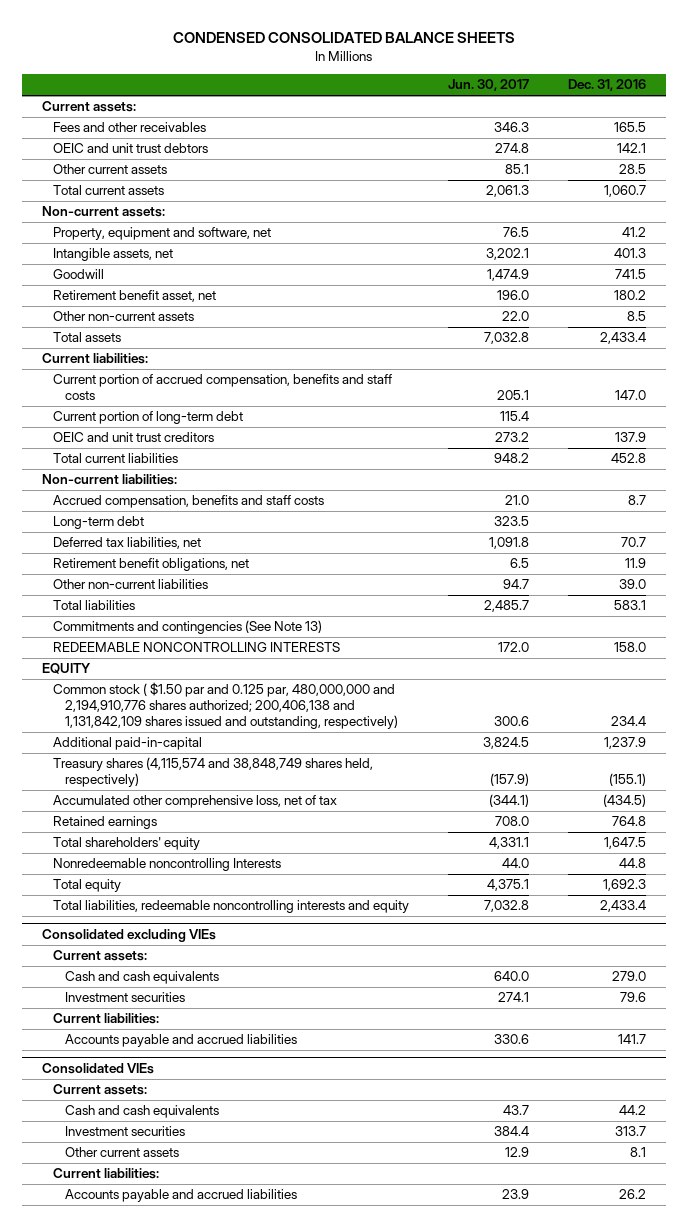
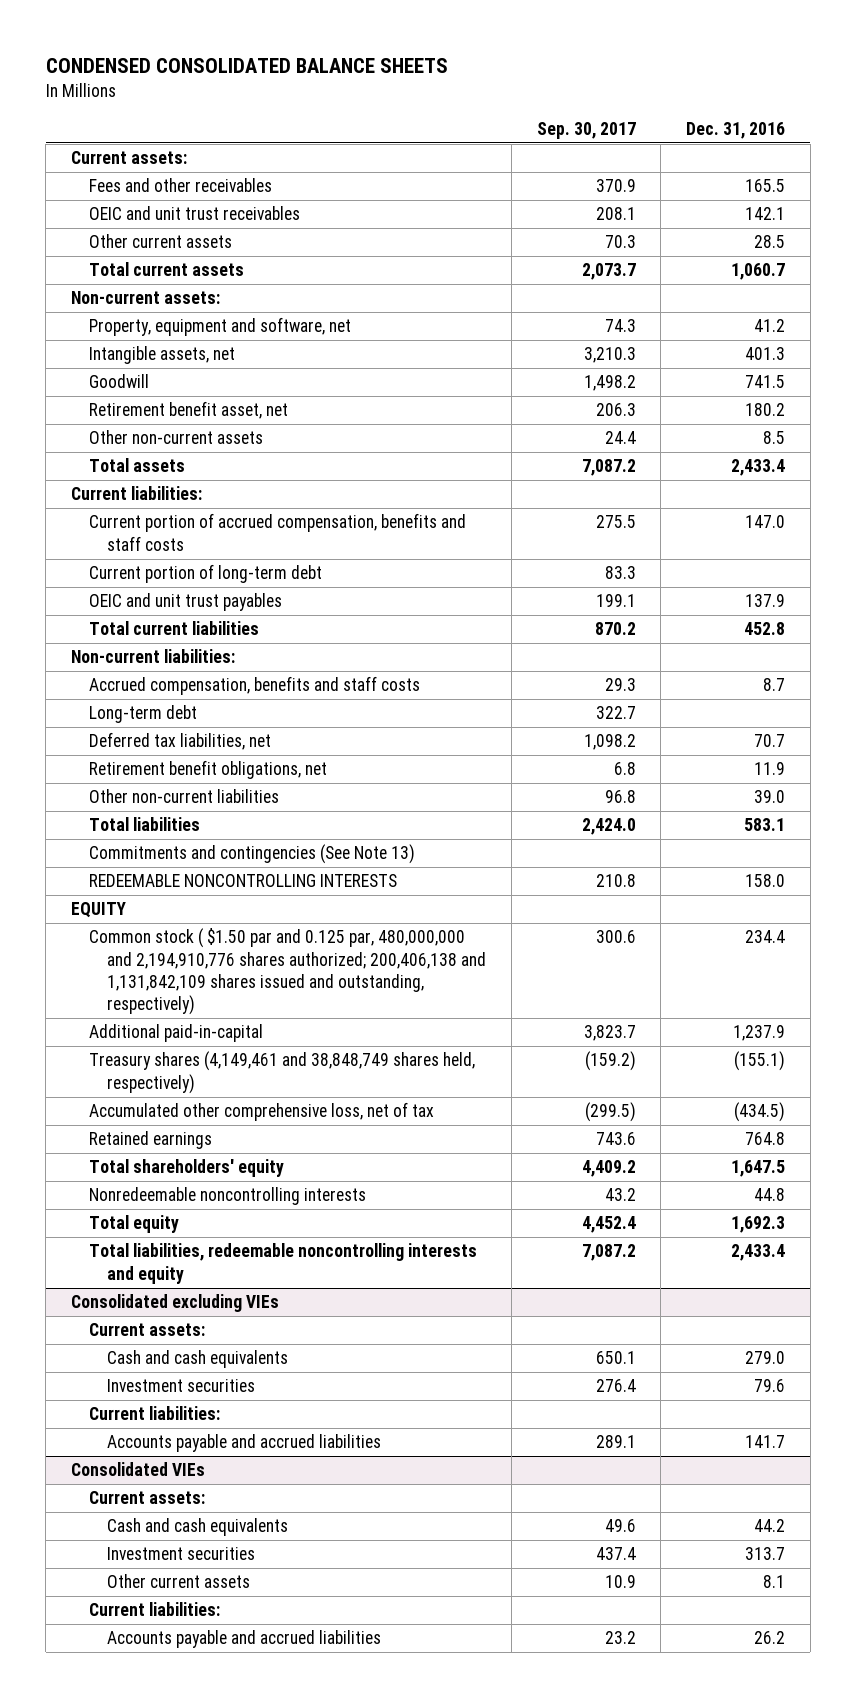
[448,79,530,92] Jun. 30, 2017 -> none
none -> [536,122,636,140] Sep. 30, 2017
[53,143,209,154] OEIC and unit trust debtors -> [89,206,301,221] OEIC and unit trust receivables
[53,432,215,443] OEIC and unit trust creditors -> [89,593,283,612] OEIC and unit trust payables
[53,757,374,788] Treasury shares (4,115,574 and 38,848,749 shares held, respectively) -> [89,1051,476,1094] Treasury shares (4,149,461 and 38,848,749 shares held, respectively)
[53,858,282,872] Nonredeemable noncontrolling Interests -> [89,1187,367,1206] Nonredeemable noncontrolling interests

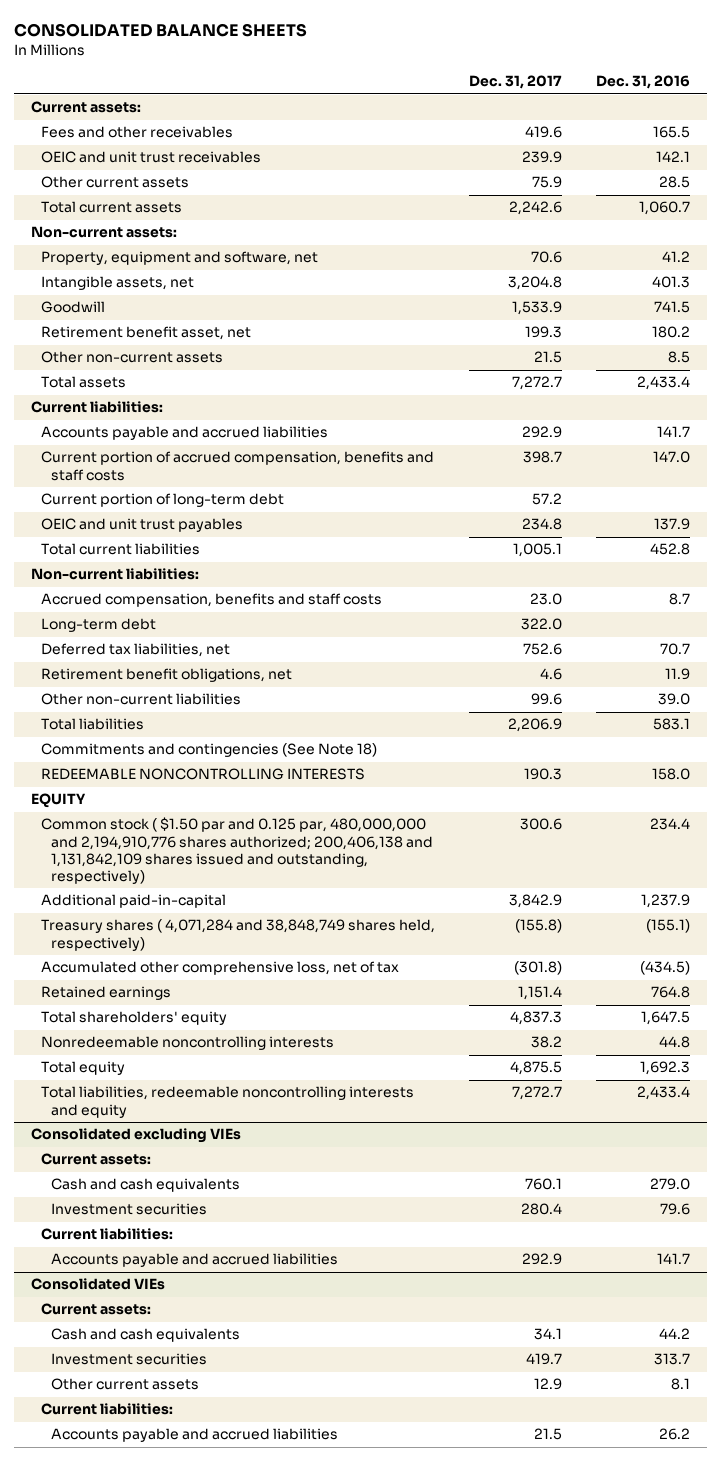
[45,58,448,74] CONDENSED CONSOLIDATED BALANCE SHEETS -> [14,23,308,38] CONSOLIDATED BALANCE SHEETS
[536,122,636,140] Sep. 30, 2017 -> none
none -> [469,75,563,90] Dec. 31, 2017
none -> [41,426,329,441] Accounts payable and accrued liabilities
[89,844,416,865] Commitments and contingencies (See Note 13) -> [41,743,378,758] Commitments and contingencies (See Note 18)
[89,1051,476,1094] Treasury shares (4,149,461 and 38,848,749 shares held, respectively) -> [41,919,436,951] Treasury shares ( 4,071,284 and 38,848,749 shares held, respectively)

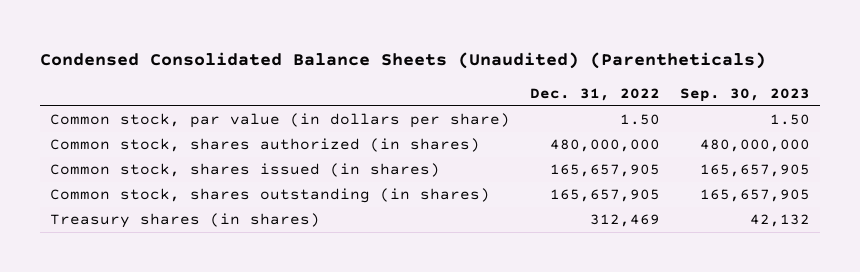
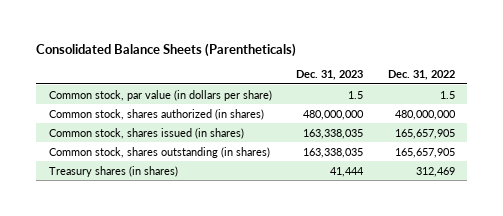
[39,51,766,69] Condensed Consolidated Balance Sheets (Unaudited) (Parentheticals) -> [36,42,297,57] Consolidated Balance Sheets (Parentheticals)
[680,87,811,102] Sep. 30, 2023 -> none
none -> [296,70,364,81] Dec. 31, 2023
[619,114,660,126] 1.50 -> [439,90,455,99] 1.5

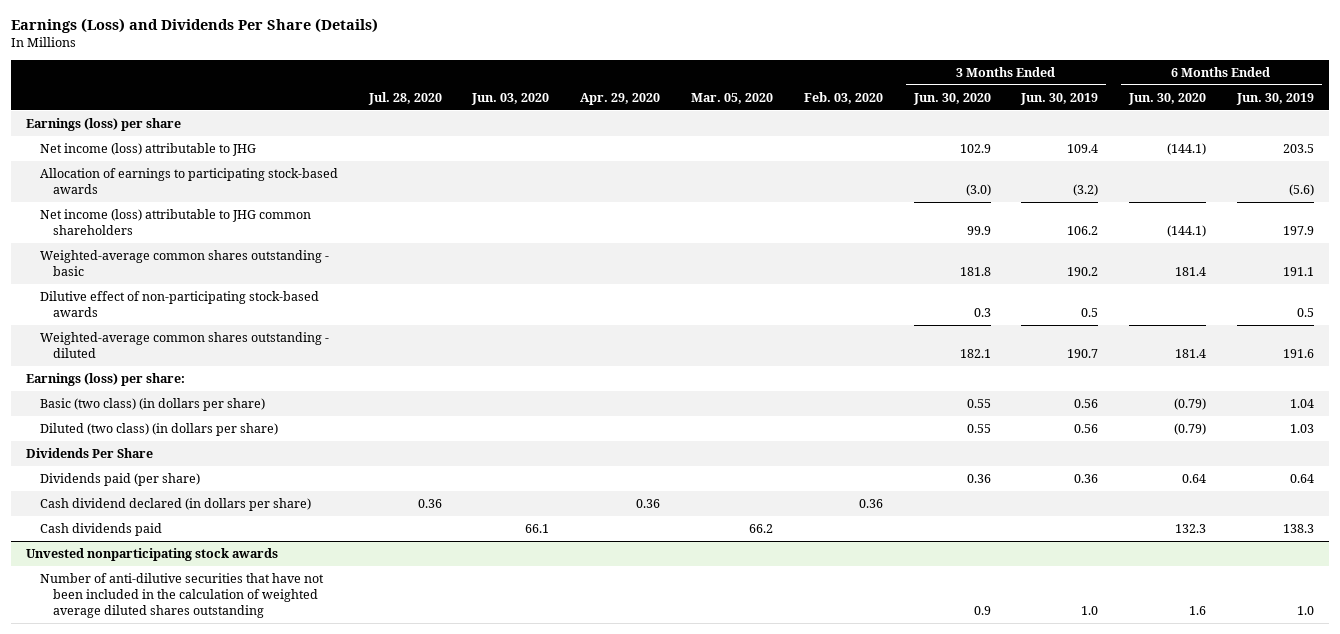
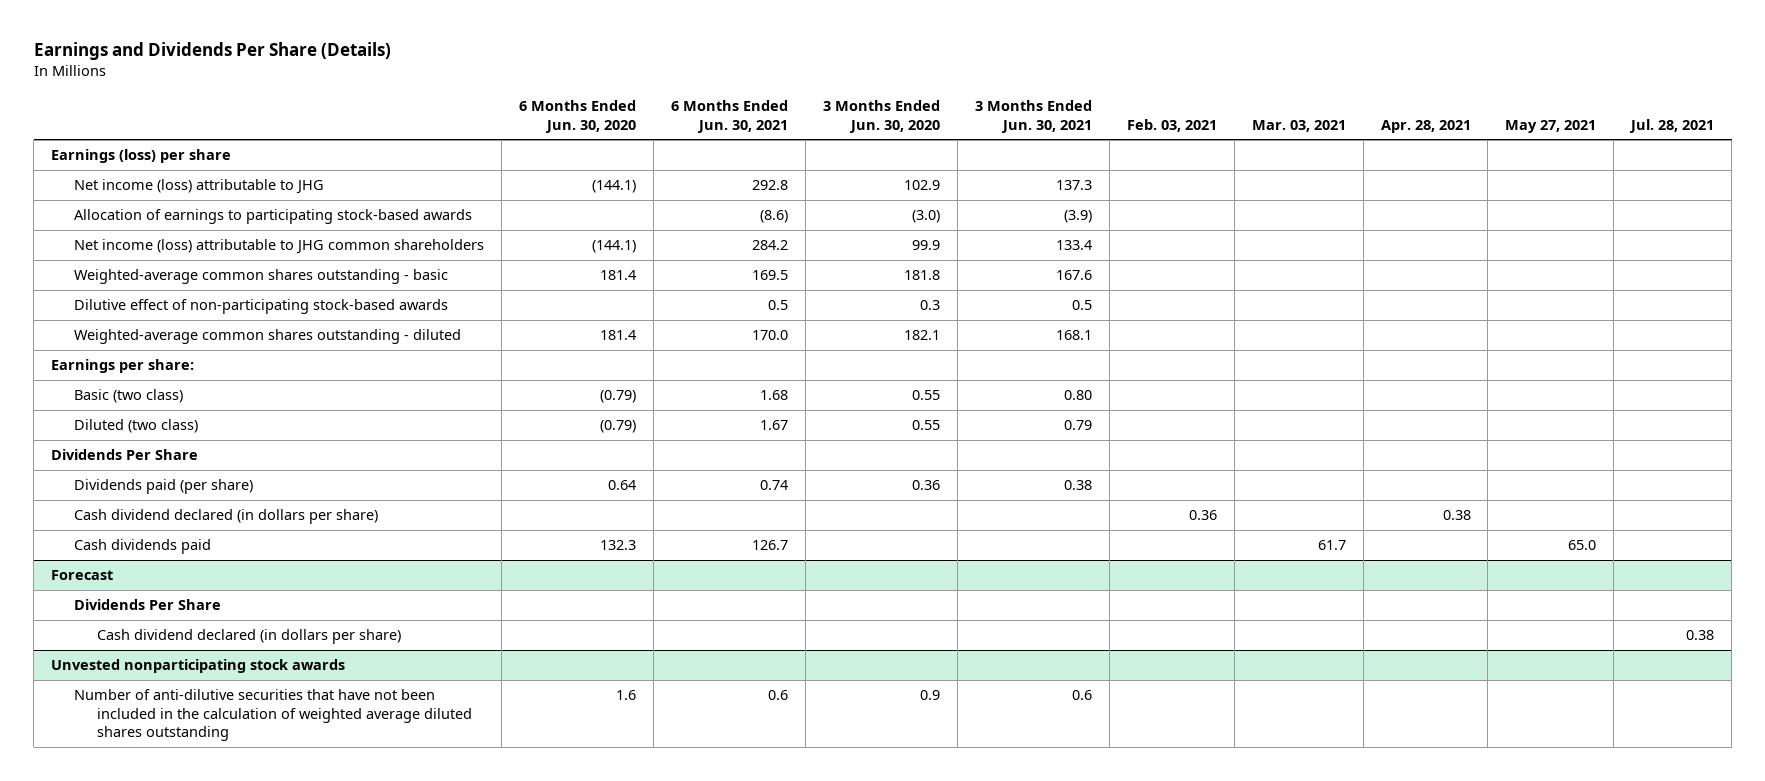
[10,18,378,34] Earnings (Loss) and Dividends Per Share (Details) -> [33,42,391,61] Earnings and Dividends Per Share (Details)
[367,91,442,105] Jul. 28, 2020 -> none
[471,92,550,105] Jun. 03, 2020 -> none
[580,92,661,105] Apr. 29, 2020 -> none
[690,92,773,104] Mar. 05, 2020 -> none
[803,91,883,104] Feb. 03, 2020 -> none
[1020,92,1099,105] Jun. 30, 2019 -> none
[1235,92,1314,105] Jun. 30, 2019 -> none
none -> [670,100,788,133] 6 Months Ended Jun. 30, 2021
none -> [974,100,1092,133] 3 Months Ended Jun. 30, 2021
none -> [1126,118,1217,132] Feb. 03, 2021
none -> [1251,119,1346,132] Mar. 03, 2021
none -> [1380,119,1471,133] Apr. 28, 2021
none -> [1505,119,1597,133] May 27, 2021
none -> [1629,118,1715,133] Jul. 28, 2021
[26,373,186,387] Earnings (loss) per share: -> [51,359,195,374] Earnings per share:
[39,398,265,412] Basic (two class) (in dollars per share) -> [73,389,183,404] Basic (two class)
[39,423,278,437] Diluted (two class) (in dollars per share) -> [73,419,198,434] Diluted (two class)
none -> [51,570,114,581] Forecast
none -> [73,599,221,611] Dividends Per Share
none -> [96,629,401,645] Cash dividend declared (in dollars per share)

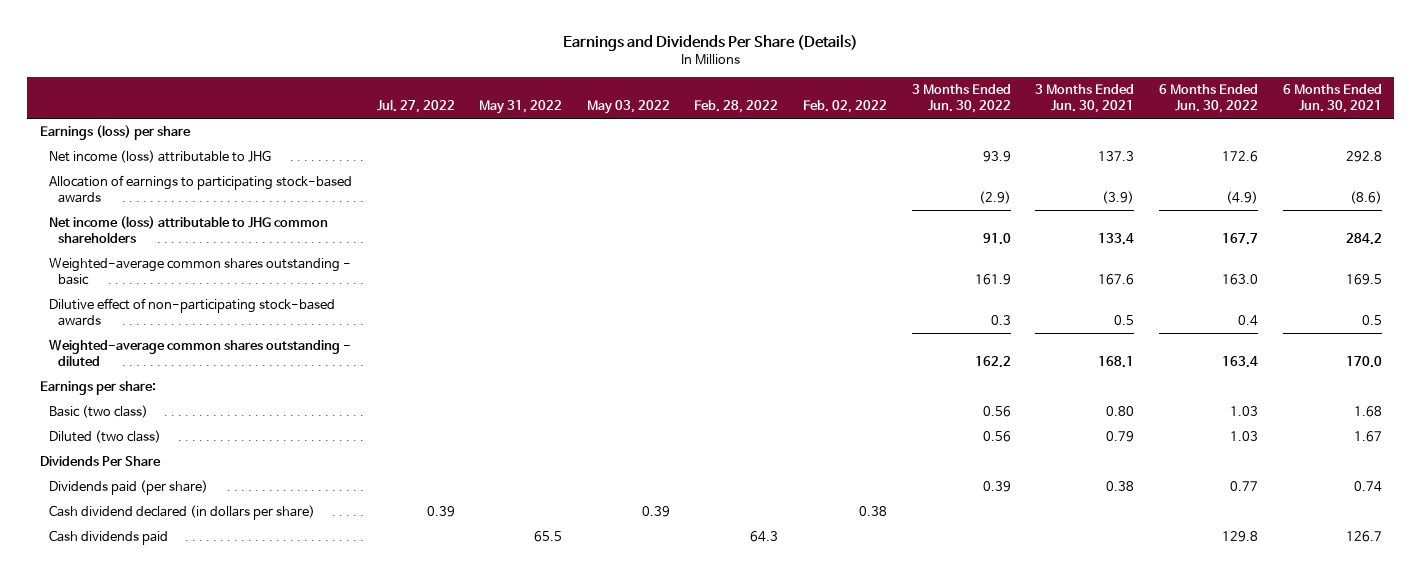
[518,100,636,133] 6 Months Ended Jun. 30, 2020 -> none
[822,100,940,133] 3 Months Ended Jun. 30, 2020 -> none
[1126,118,1217,132] Feb. 03, 2021 -> none
[1251,119,1346,132] Mar. 03, 2021 -> none
[1380,119,1471,133] Apr. 28, 2021 -> none
[1505,119,1597,133] May 27, 2021 -> none
[1629,118,1715,133] Jul. 28, 2021 -> none
none -> [376,99,455,114] Jul. 27, 2022
none -> [479,100,563,115] May 31, 2022
none -> [586,100,670,115] May 03, 2022
none -> [694,100,779,114] Feb. 28, 2022
none -> [803,100,888,114] Feb. 02, 2022
none -> [911,83,1011,114] 3 Months Ended Jun. 30, 2022
none -> [1159,83,1259,114] 6 Months Ended Jun. 30, 2022
[51,570,114,581] Forecast -> none
[73,599,221,611] Dividends Per Share -> none
[96,629,401,645] Cash dividend declared (in dollars per share) -> none
[51,659,346,674] Unvested nonparticipating stock awards -> none
[73,689,472,742] Number of anti-dilutive securities that have not been included in the calculation of weighted average diluted shares outstanding -> none

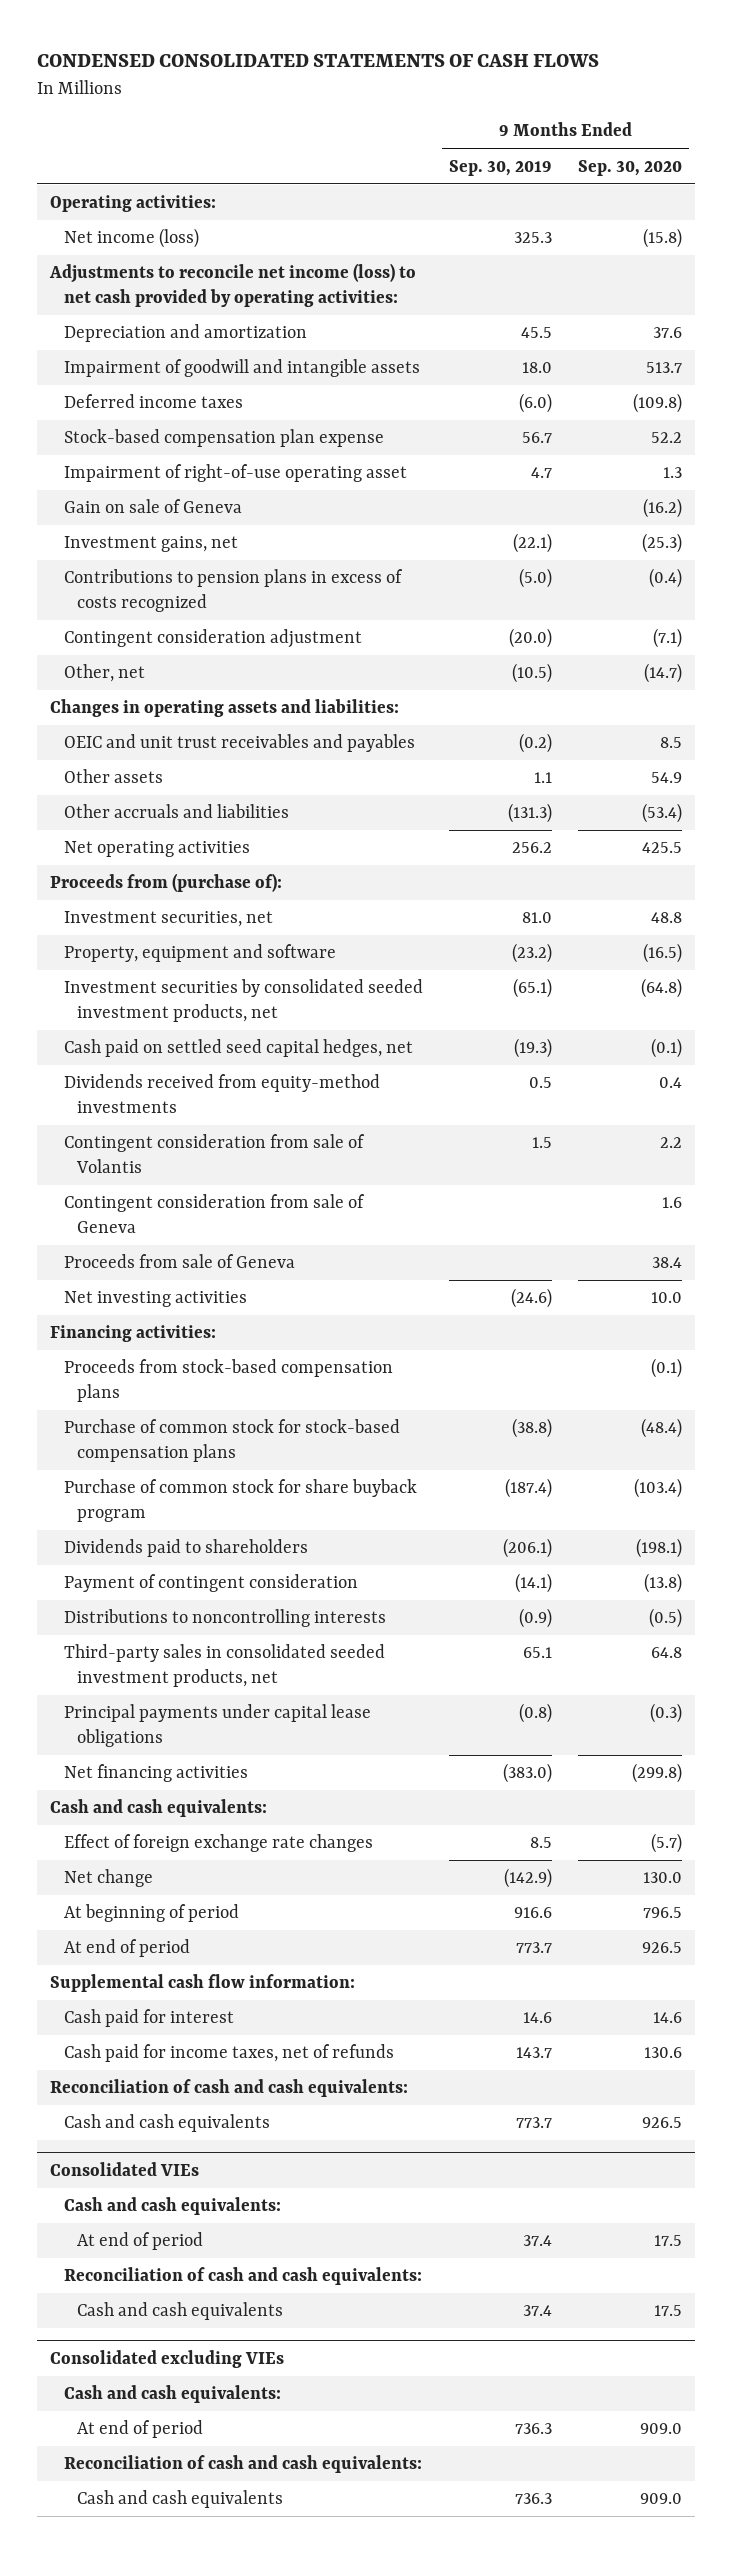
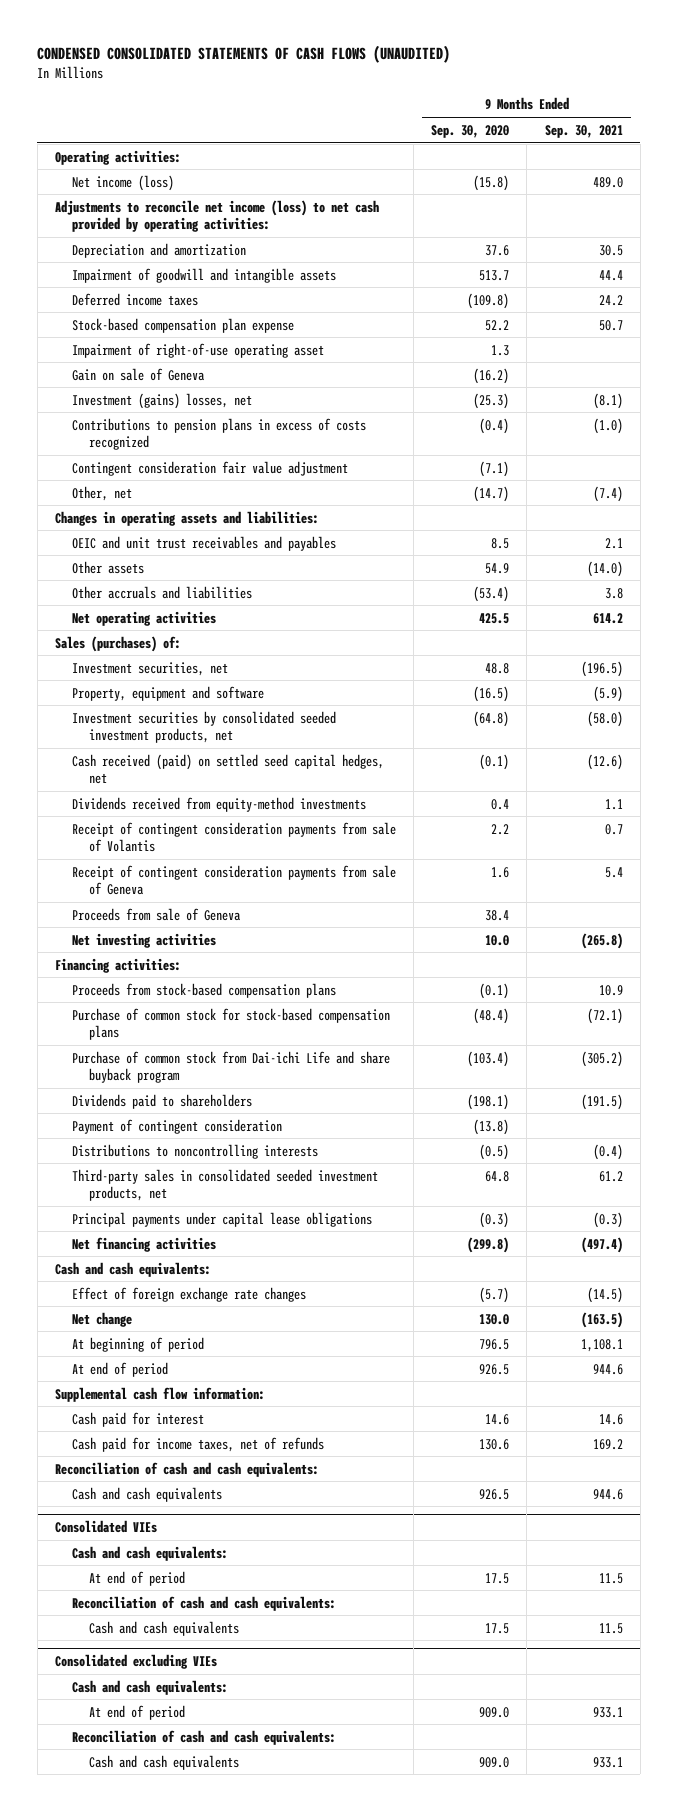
[36,54,599,68] CONDENSED CONSOLIDATED STATEMENTS OF CASH FLOWS -> [37,44,451,63] CONDENSED CONSOLIDATED STATEMENTS OF CASH FLOWS (UNAUDITED)
[448,159,552,176] Sep. 30, 2019 -> none
none -> [544,124,623,138] Sep. 30, 2021
[63,536,238,553] Investment gains, net -> [71,392,252,409] Investment (gains) losses, net
[63,629,362,649] Contingent consideration adjustment -> [71,460,348,476] Contingent consideration fair value adjustment
[49,873,282,893] Proceeds from (purchase of): -> [54,635,181,652] Sales (purchases) of:
[63,1039,413,1058] Cash paid on settled seed capital hedges, net -> [71,753,384,784] Cash received (paid) on settled seed capital hedges, net
[63,1134,365,1174] Contingent consideration from sale of Volantis -> [71,821,396,852] Receipt of contingent consideration payments from sale of Volantis
[63,1194,365,1234] Contingent consideration from sale of Geneva -> [71,864,396,895] Receipt of contingent consideration payments from sale of Geneva
[63,1479,417,1523] Purchase of common stock for share buyback program -> [71,1050,390,1083] Purchase of common stock from Dai-ichi Life and share buyback program

